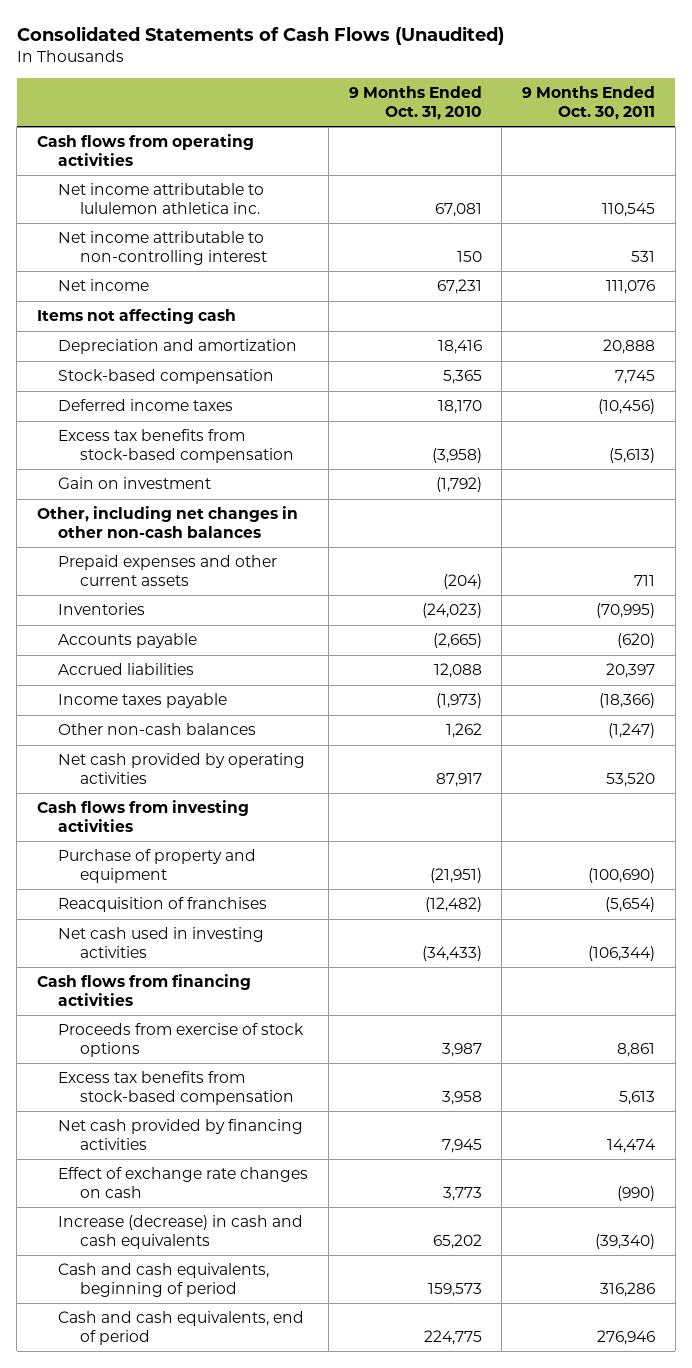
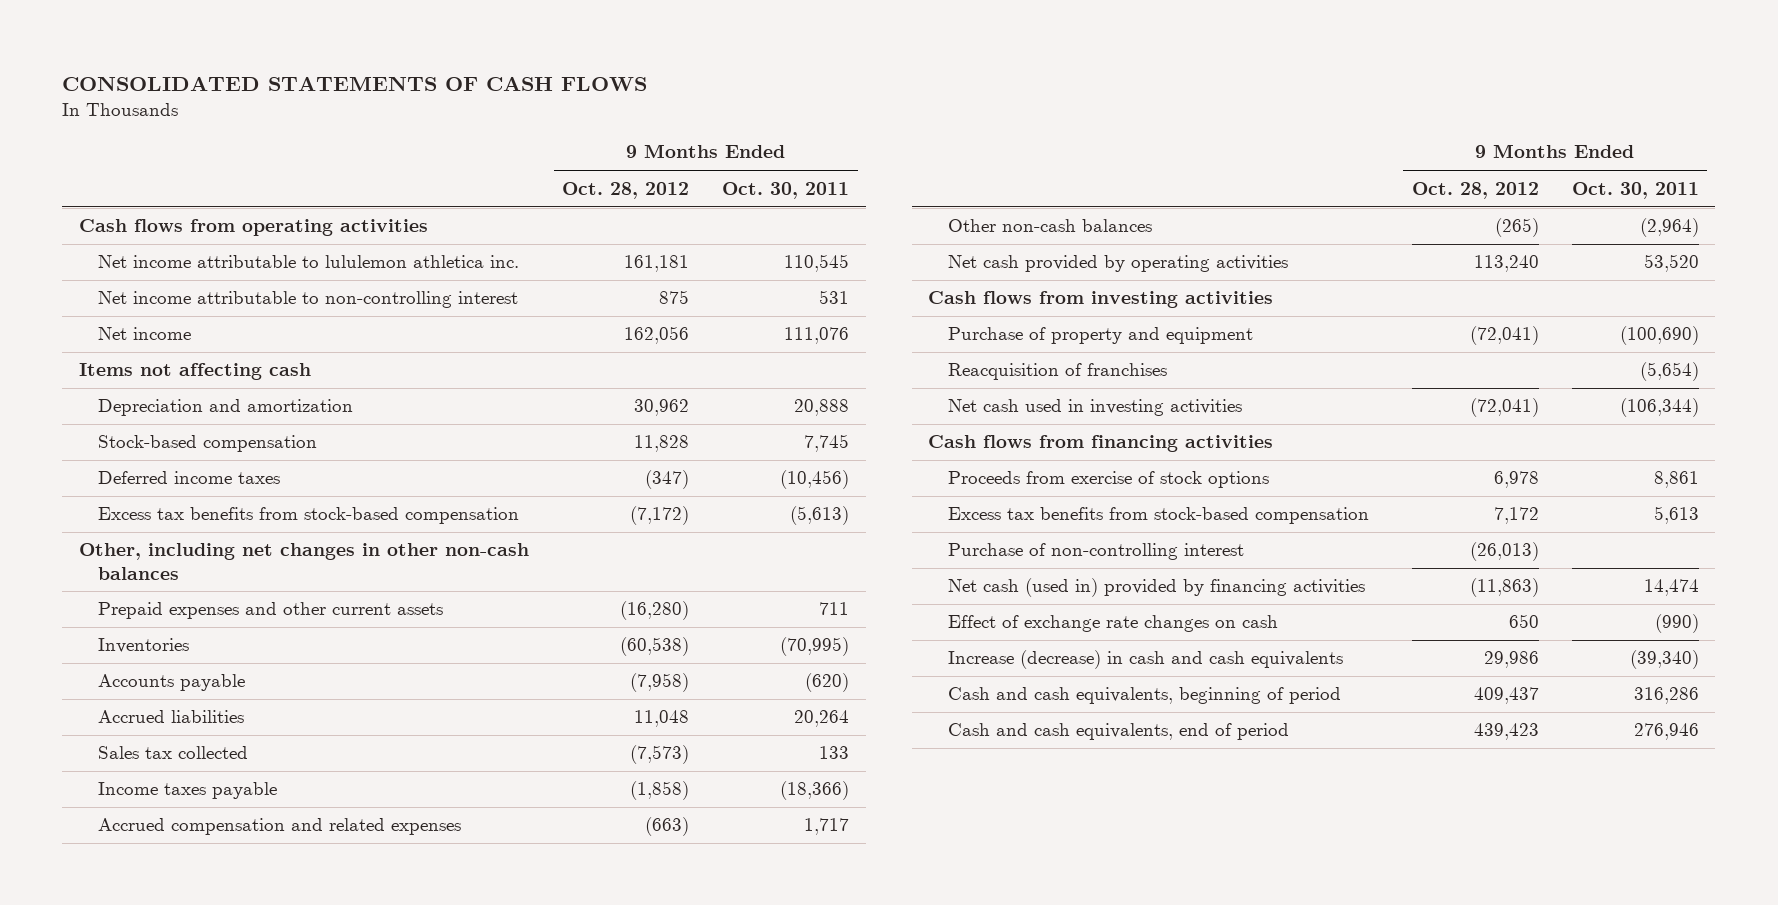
[16,26,504,46] Consolidated Statements of Cash Flows (Unaudited) -> [62,75,648,91] CONSOLIDATED STATEMENTS OF CASH FLOWS
[348,86,482,120] 9 Months Ended Oct. 31, 2010 -> none
none -> [562,181,690,199] Oct. 28, 2012
[58,477,212,490] Gain on investment -> none
[605,663,655,679] 20,397 -> [794,710,850,728] 20,264
none -> [98,746,249,760] Sales tax collected
none -> [98,818,462,836] Accrued compensation and related expenses
[607,723,655,739] (1,247) -> [1639,218,1699,238] (2,964)
none -> [947,543,1244,561] Purchase of non-controlling interest
[58,1119,304,1150] Net cash provided by financing activities -> [947,578,1365,598] Net cash (used in) provided by financing activities

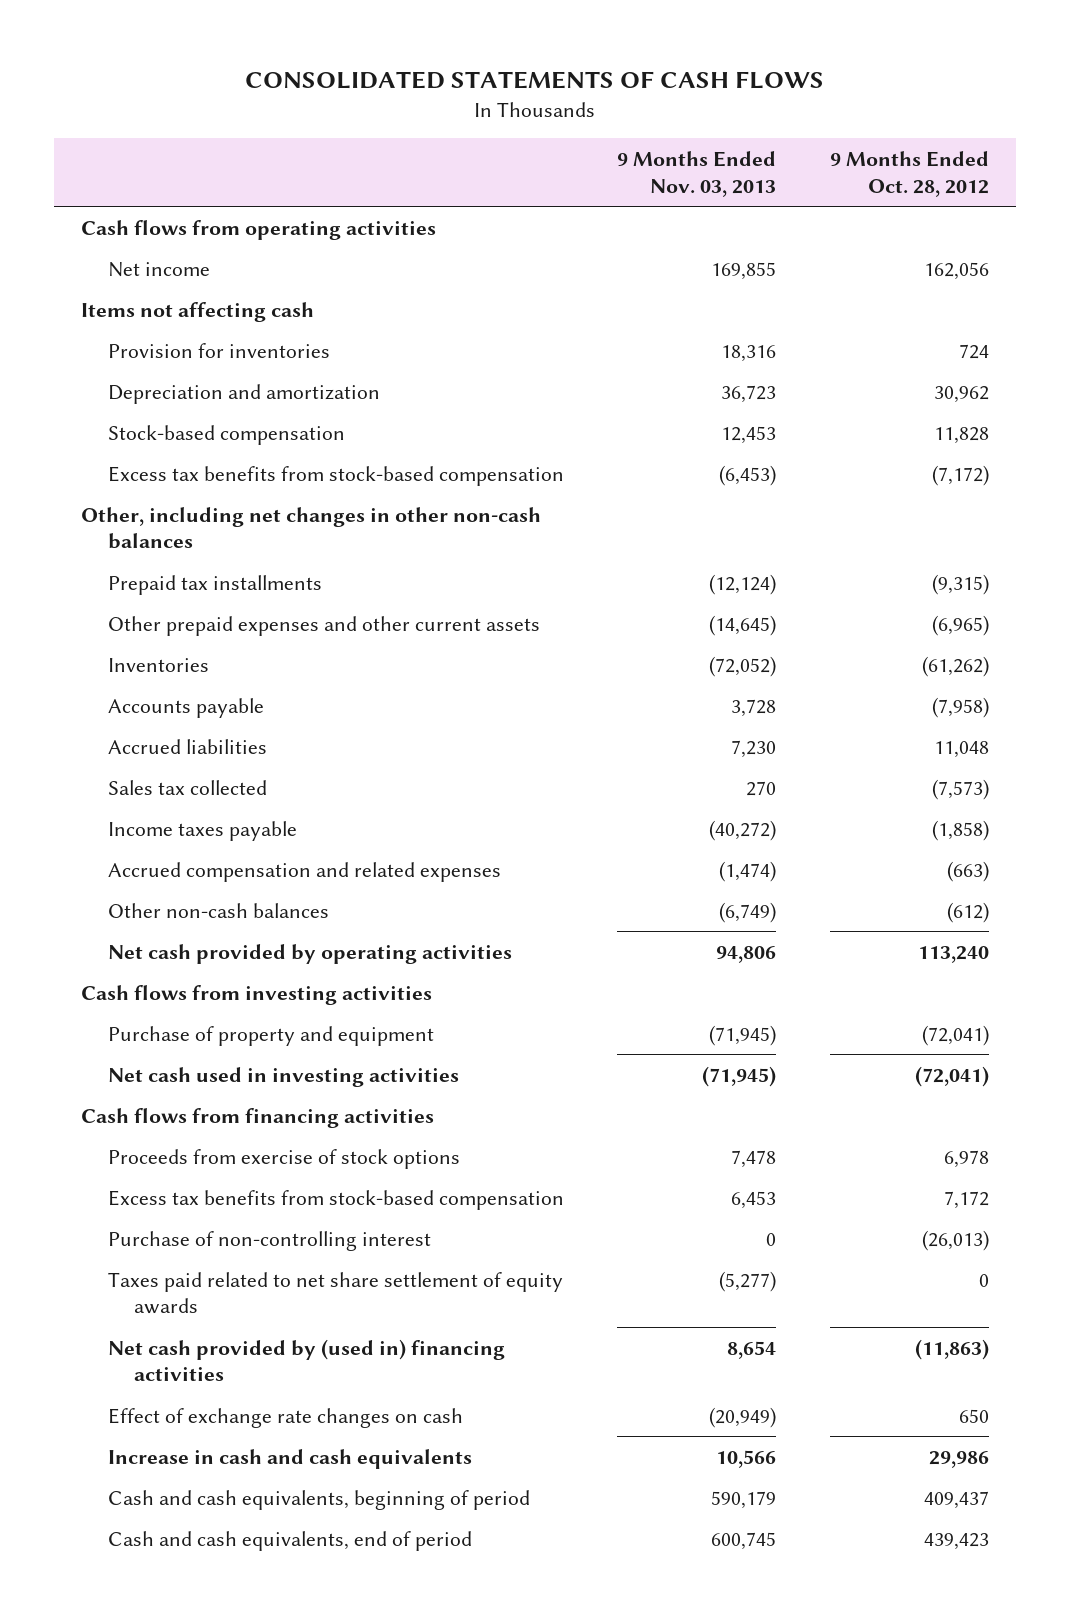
[722,181,850,199] Oct. 30, 2011 -> none
none -> [617,151,777,197] 9 Months Ended Nov. 03, 2013
[98,255,520,269] Net income attributable to lululemon athletica inc. -> none
[98,291,519,309] Net income attributable to non-controlling interest -> none
none -> [107,342,330,358] Provision for inventories
[98,471,281,485] Deferred income taxes -> none
none -> [107,574,322,595] Prepaid tax installments
[98,602,444,620] Prepaid expenses and other current assets -> [107,615,540,636] Other prepaid expenses and other current assets
[620,601,690,621] (16,280) -> [931,614,989,636] (6,965)
[620,637,690,657] (60,538) -> [921,655,989,677] (61,262)
[1494,218,1539,238] (265) -> [946,901,989,923] (612)
[947,363,1167,381] Reacquisition of franchises -> none
none -> [107,1271,563,1315] Taxes paid related to net share settlement of equity awards
[947,578,1365,598] Net cash (used in) provided by financing activities -> [107,1338,505,1382] Net cash provided by (used in) financing activities
[947,650,1343,670] Increase (decrease) in cash and cash equivalents -> [107,1448,472,1469] Increase in cash and cash equivalents

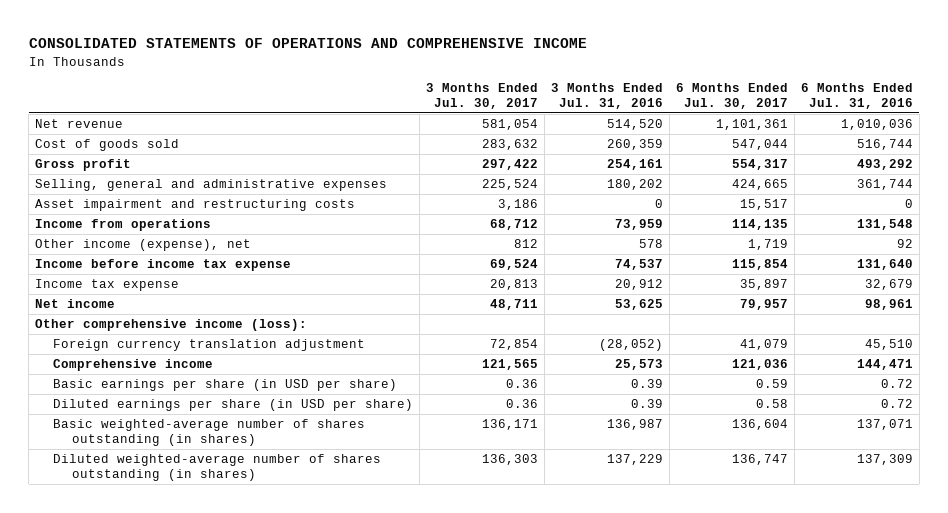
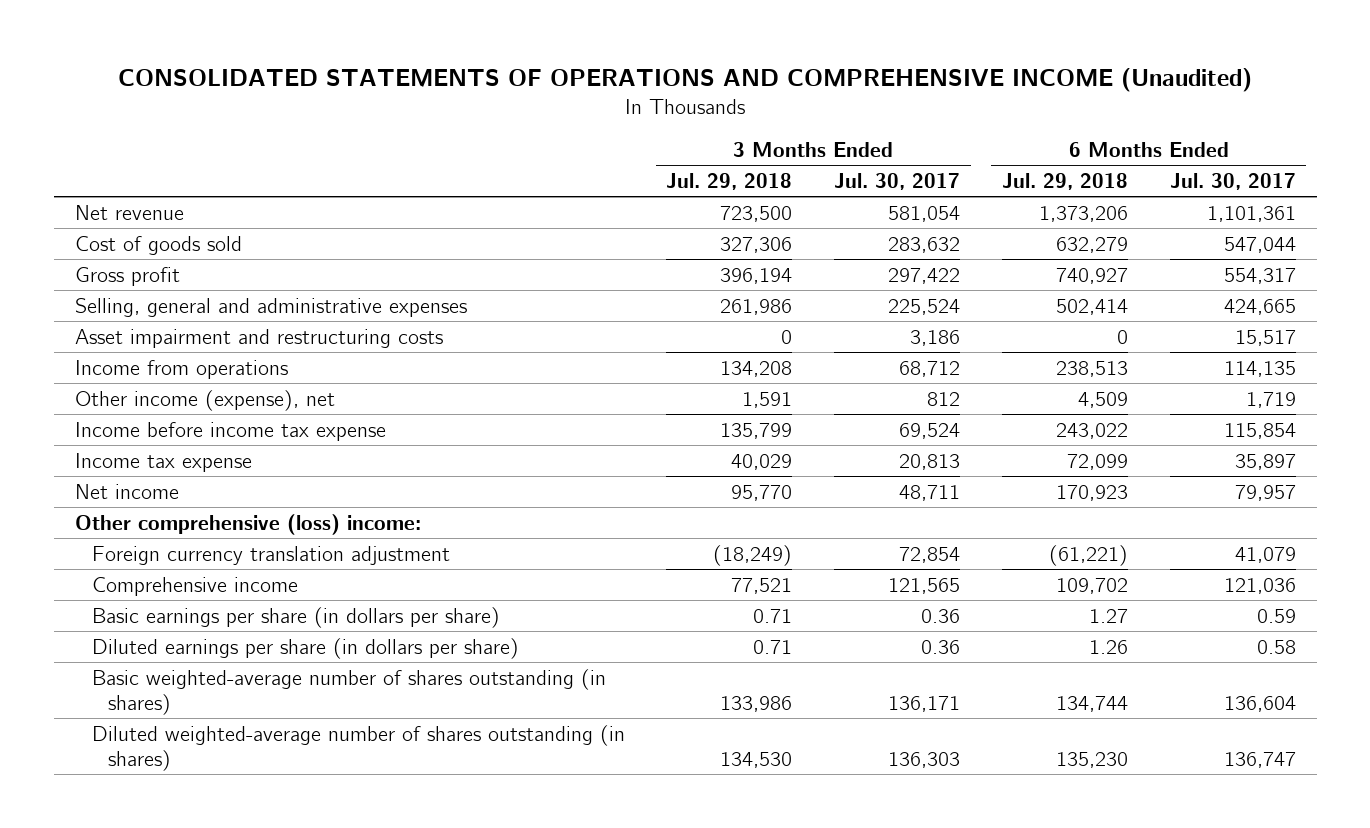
[28,38,587,49] CONSOLIDATED STATEMENTS OF OPERATIONS AND COMPREHENSIVE INCOME -> [118,67,1253,92] CONSOLIDATED STATEMENTS OF OPERATIONS AND COMPREHENSIVE INCOME (Unaudited)
[551,83,664,109] 3 Months Ended Jul. 31, 2016 -> none
[800,83,913,109] 6 Months Ended Jul. 31, 2016 -> none
none -> [666,173,793,191] Jul. 29, 2018
none -> [1001,173,1128,191] Jul. 29, 2018
[35,319,308,332] Other comprehensive income (loss): -> [74,513,421,535] Other comprehensive (loss) income:
[53,379,398,392] Basic earnings per share (in USD per share) -> [91,606,500,628] Basic earnings per share (in dollars per share)
[53,399,414,412] Diluted earnings per share (in USD per share) -> [91,637,519,659] Diluted earnings per share (in dollars per share)

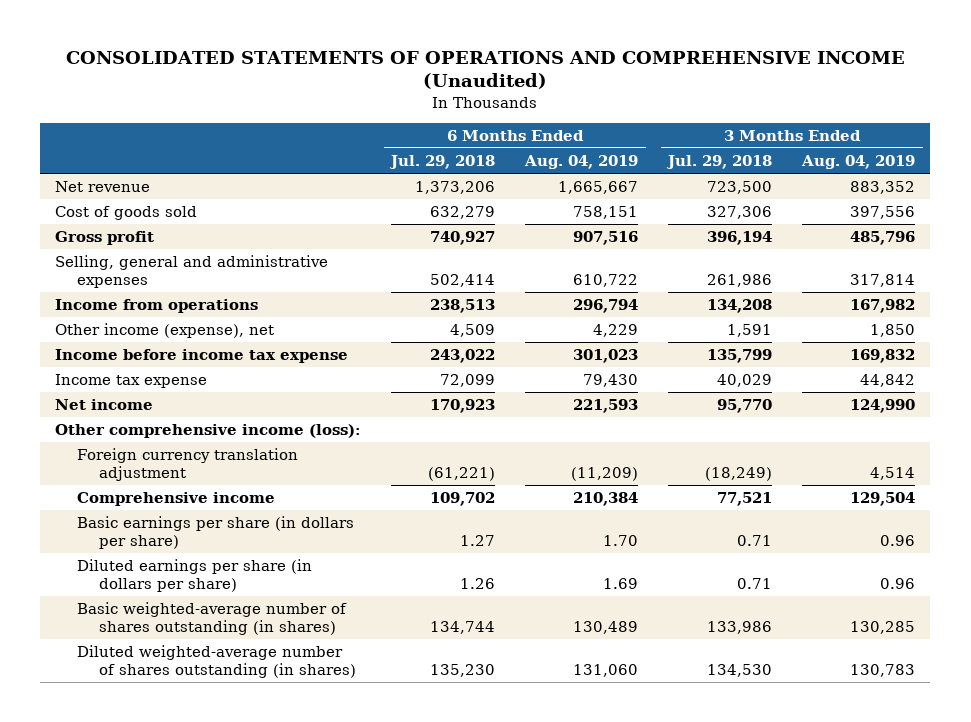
[834,173,961,191] Jul. 30, 2017 -> none
[1169,173,1296,191] Jul. 30, 2017 -> none
none -> [524,155,639,170] Aug. 04, 2019
none -> [801,155,916,170] Aug. 04, 2019
[74,328,443,348] Asset impairment and restructuring costs -> none
[74,513,421,535] Other comprehensive (loss) income: -> [55,424,362,439] Other comprehensive income (loss):

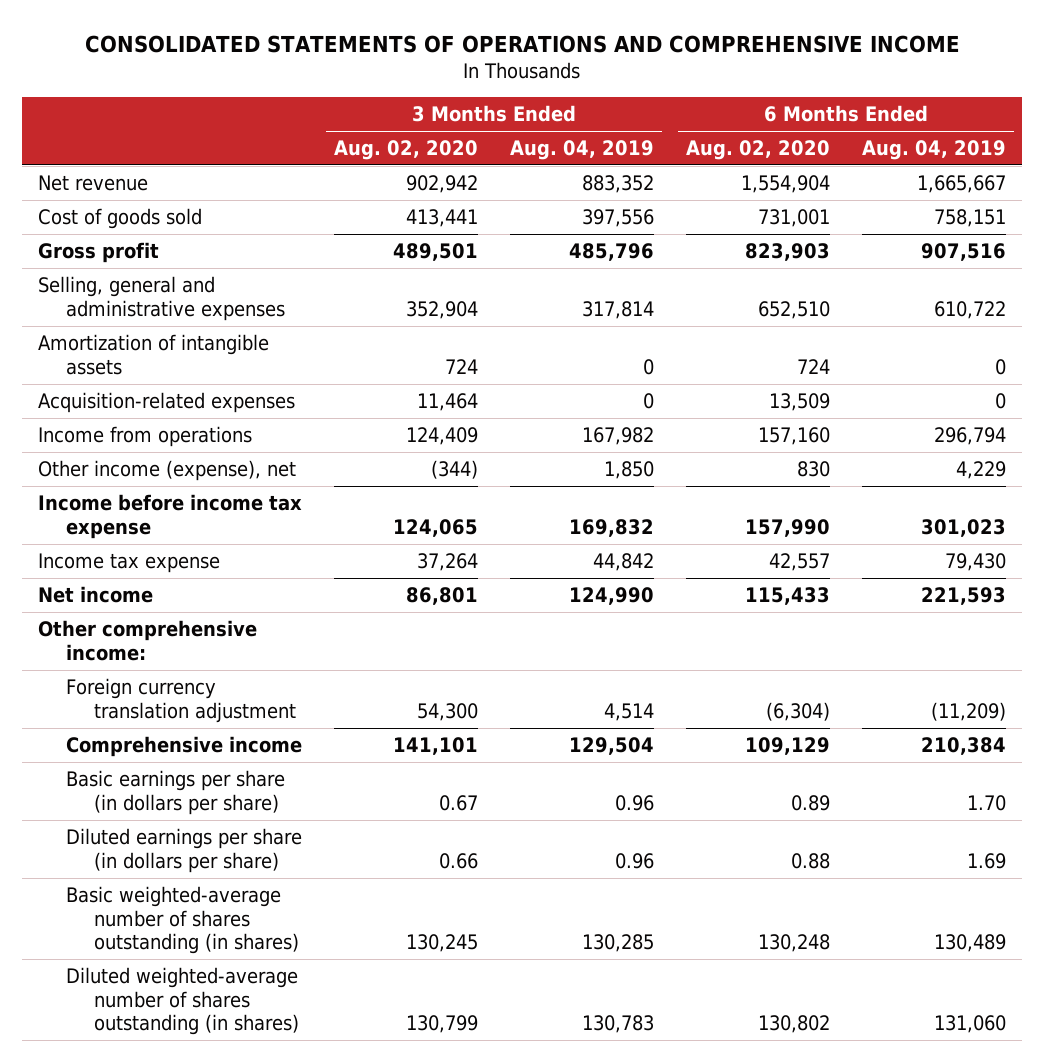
[66,50,906,90] CONSOLIDATED STATEMENTS OF OPERATIONS AND COMPREHENSIVE INCOME (Unaudited) -> [85,35,961,54] CONSOLIDATED STATEMENTS OF OPERATIONS AND COMPREHENSIVE INCOME
[389,155,496,170] Jul. 29, 2018 -> none
[666,155,773,170] Jul. 29, 2018 -> none
none -> [334,140,479,161] Aug. 02, 2020
none -> [686,140,831,161] Aug. 02, 2020
none -> [38,333,270,375] Amortization of intangible assets
none -> [38,391,296,413] Acquisition-related expenses
[55,424,362,439] Other comprehensive income (loss): -> [38,619,258,661] Other comprehensive income:

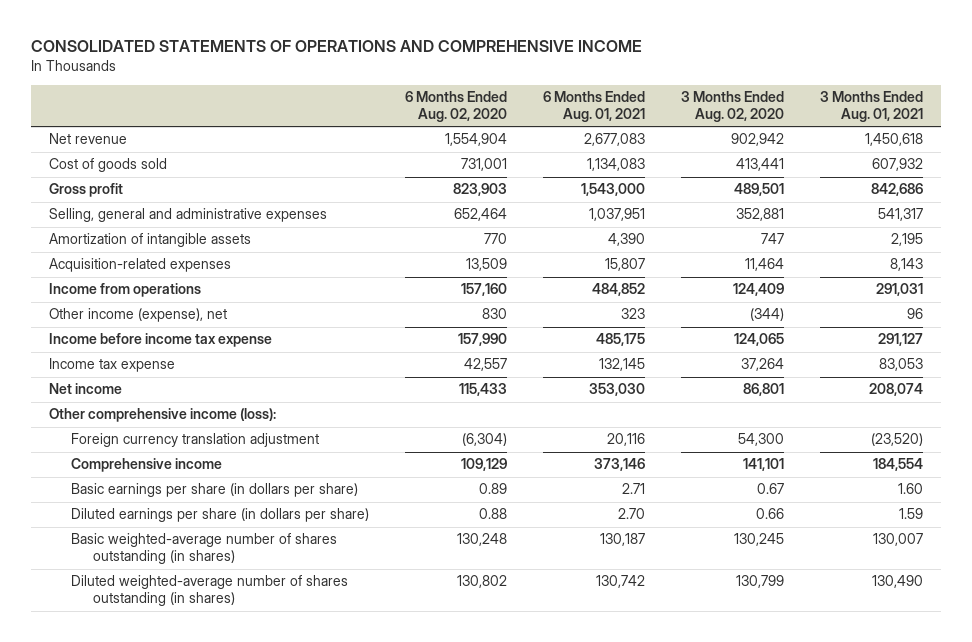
[510,140,655,161] Aug. 04, 2019 -> none
[862,140,1007,161] Aug. 04, 2019 -> none
none -> [542,90,645,122] 6 Months Ended Aug. 01, 2021
none -> [820,90,924,122] 3 Months Ended Aug. 01, 2021
[406,300,479,319] 352,904 -> [736,208,785,222] 352,881
[758,300,831,319] 652,510 -> [453,208,507,222] 652,464
[445,358,479,374] 724 -> [761,233,785,245] 747
[797,358,831,374] 724 -> [483,233,507,245] 770
[38,619,258,661] Other comprehensive income: -> [48,408,276,423] Other comprehensive income (loss):

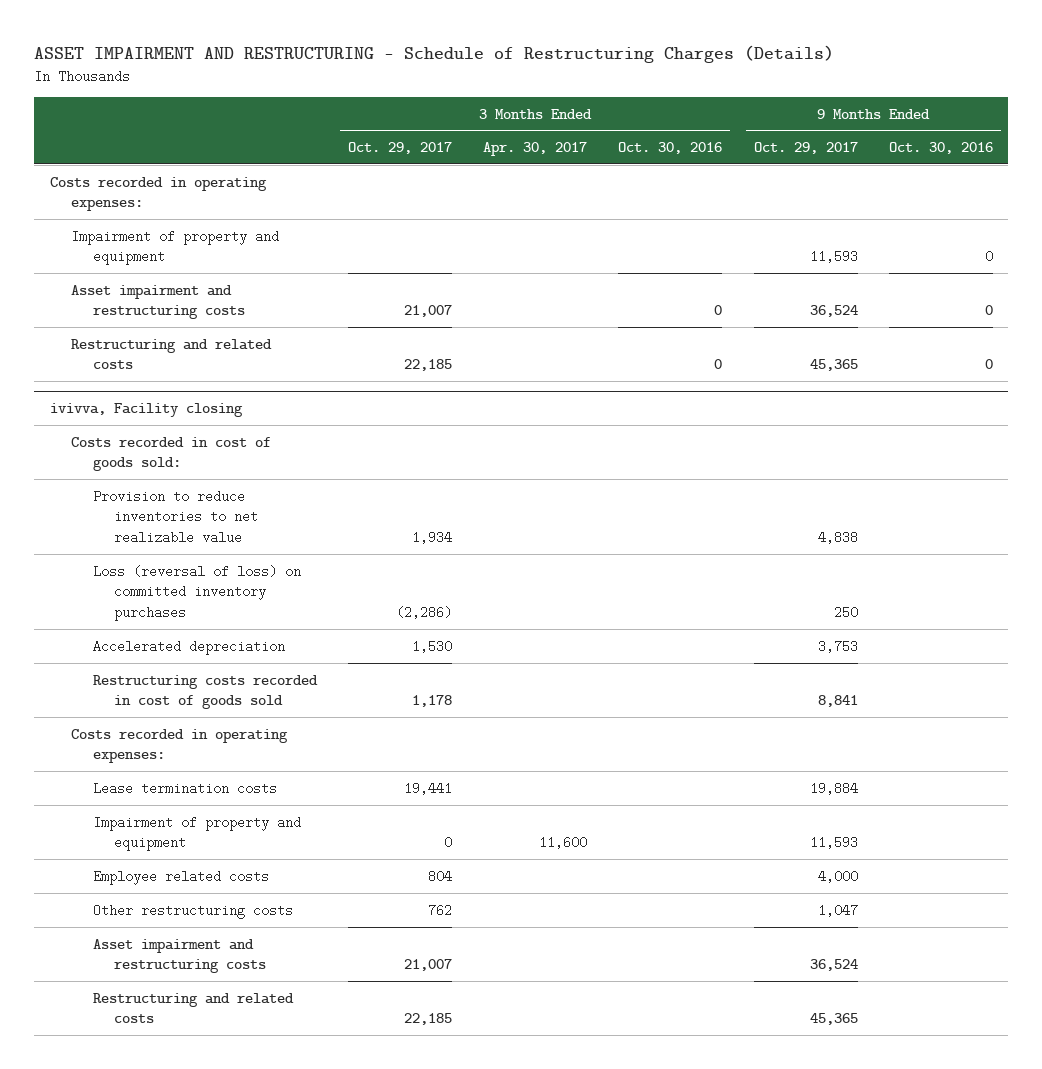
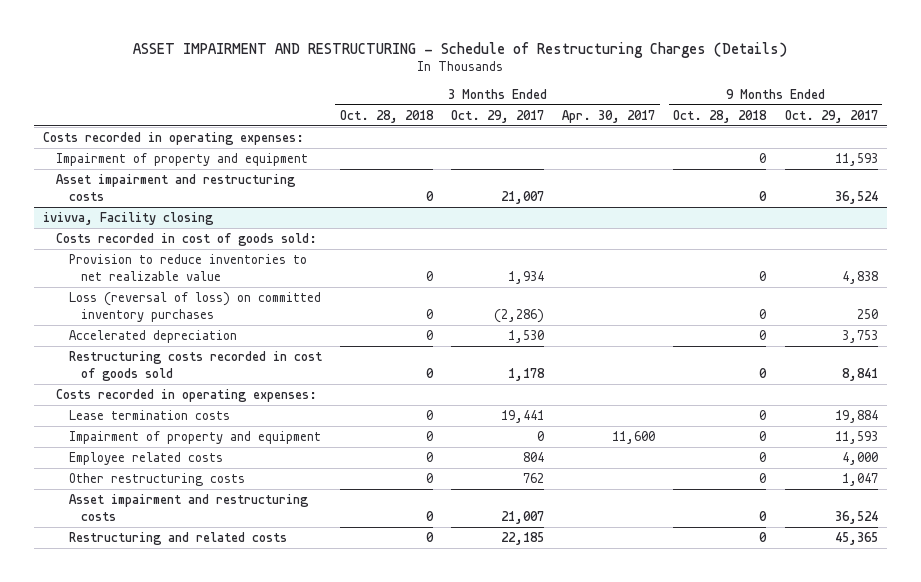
[618,142,723,155] Oct. 30, 2016 -> none
[888,142,993,155] Oct. 30, 2016 -> none
none -> [339,109,434,123] Oct. 28, 2018
none -> [673,109,768,123] Oct. 28, 2018
[71,338,273,370] Restructuring and related costs -> none

